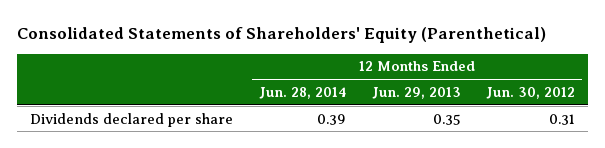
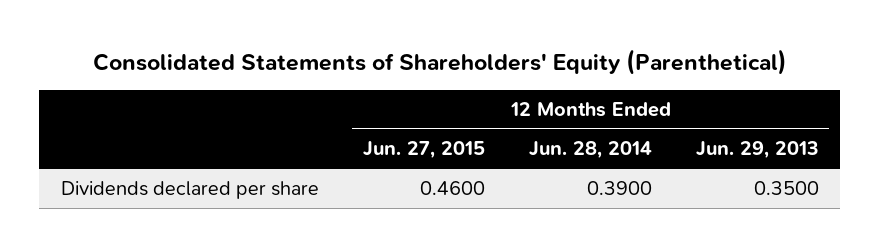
[486,86,576,99] Jun. 30, 2012 -> none
none -> [362,141,485,160] Jun. 27, 2015
[316,113,346,125] 0.39 -> [586,181,652,196] 0.3900
[432,113,461,125] 0.35 -> [753,181,819,196] 0.3500

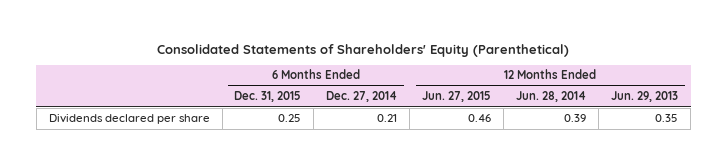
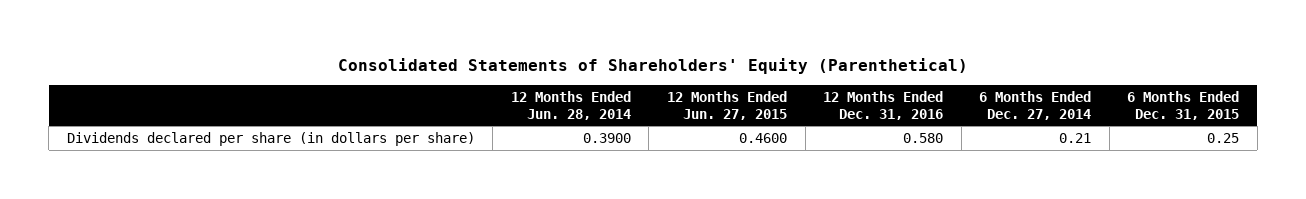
[611,91,679,103] Jun. 29, 2013 -> none
none -> [823,90,944,120] 12 Months Ended Dec. 31, 2016
[48,114,210,125] Dividends declared per share -> [66,132,475,147] Dividends declared per share (in dollars per share)
[468,114,492,123] 0.46 -> [739,133,788,144] 0.4600
[564,114,587,123] 0.39 -> [582,133,631,144] 0.3900

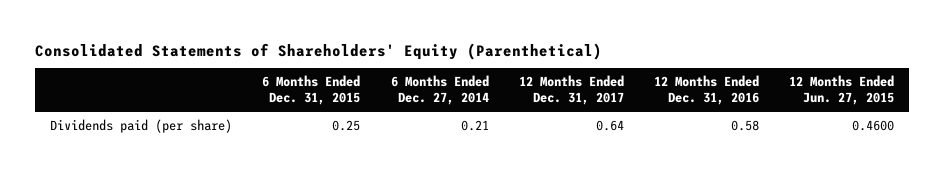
[510,90,631,120] 12 Months Ended Jun. 28, 2014 -> none
none -> [518,75,624,106] 12 Months Ended Dec. 31, 2017
[66,132,475,147] Dividends declared per share (in dollars per share) -> [50,118,233,133] Dividends paid (per share)
[903,133,944,144] 0.580 -> [730,119,759,131] 0.58

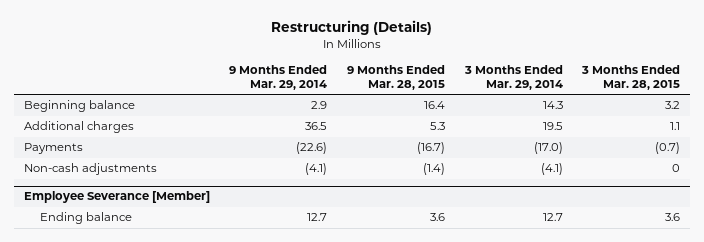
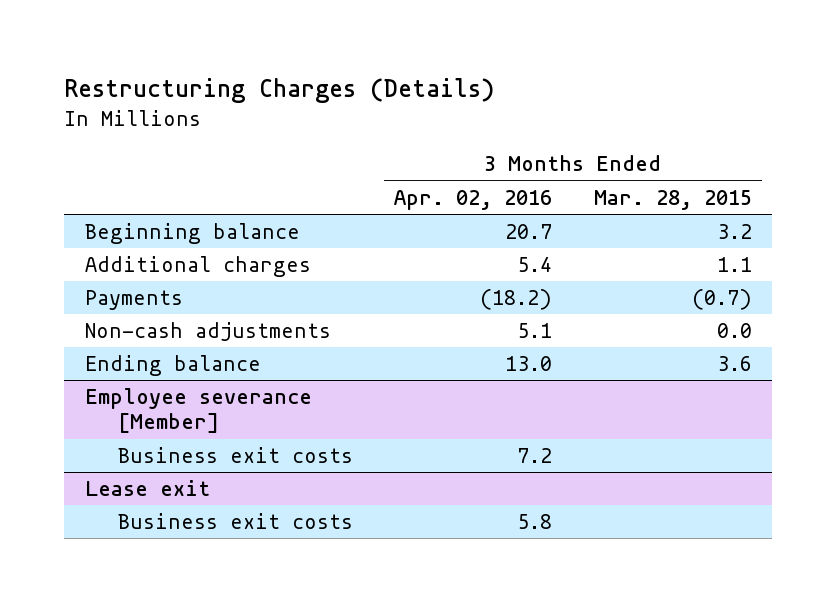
[270,20,432,36] Restructuring (Details) -> [64,78,495,104] Restructuring Charges (Details)
[229,65,328,91] 9 Months Ended Mar. 29, 2014 -> none
[346,65,445,91] 9 Months Ended Mar. 28, 2015 -> none
[463,65,563,91] 3 Months Ended Mar. 29, 2014 -> none
none -> [394,189,553,210] Apr. 02, 2016
[23,191,210,204] Employee Severance [Member] -> none
[672,164,681,173] 0 -> [716,323,752,339] 0.0
none -> [84,388,312,434] Employee severance [Member]
none -> [118,447,354,464] Business exit costs
none -> [84,480,210,497] Lease exit
none -> [118,513,354,530] Business exit costs

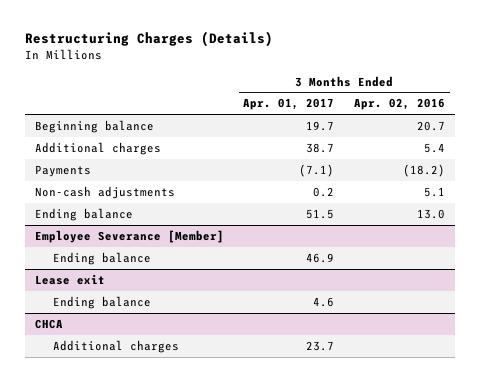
[593,189,752,210] Mar. 28, 2015 -> none
none -> [243,98,335,111] Apr. 01, 2017
[118,447,354,464] Business exit costs -> none
[84,388,312,434] Employee severance [Member] -> [35,229,225,243] Employee Severance [Member]
none -> [53,251,152,265] Ending balance
[118,513,354,530] Business exit costs -> none
none -> [53,295,152,309] Ending balance
none -> [35,318,64,329] CHCA
none -> [53,339,180,353] Additional charges

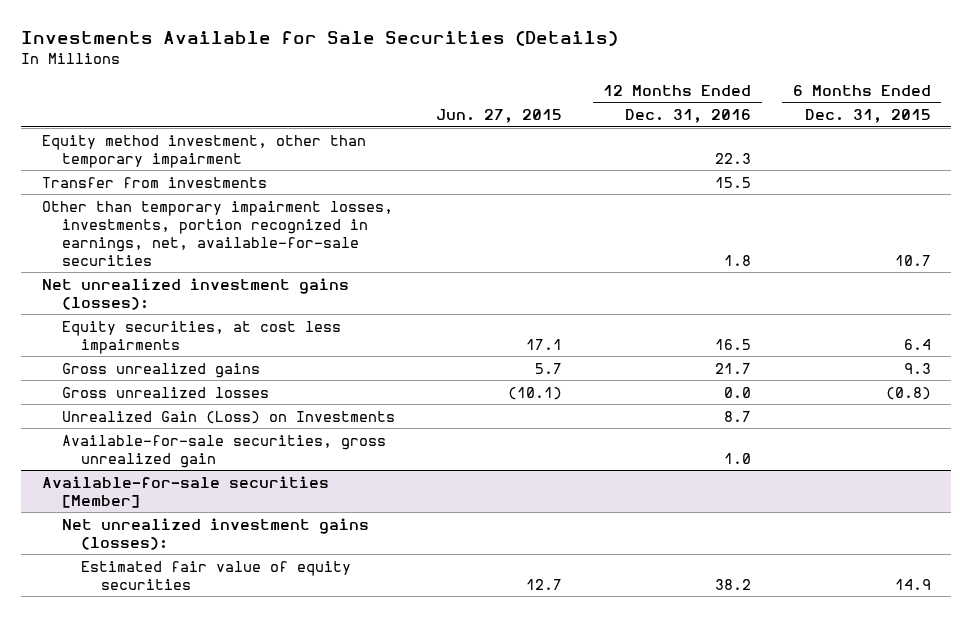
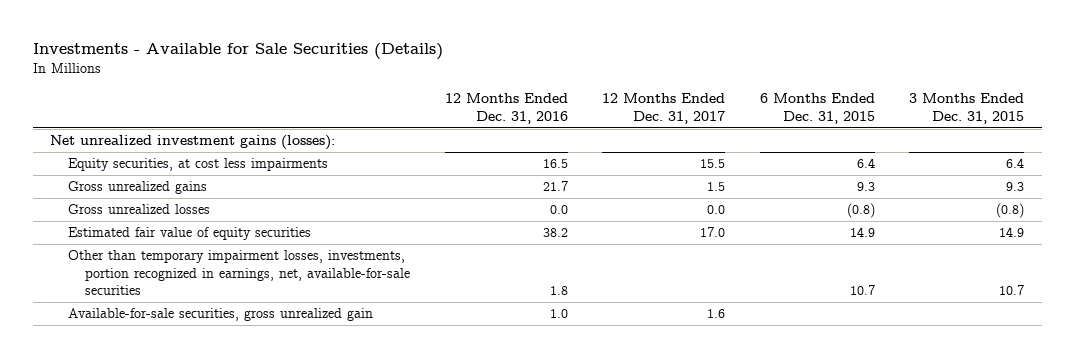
[21,31,619,47] Investments Available for Sale Securities (Details) -> [32,43,443,61] Investments - Available for Sale Securities (Details)
[435,109,562,124] Jun. 27, 2015 -> none
none -> [602,93,726,124] 12 Months Ended Dec. 31, 2017
none -> [909,93,1025,124] 3 Months Ended Dec. 31, 2015
[41,134,366,168] Equity method investment, other than temporary impairment -> none
[41,176,267,188] Transfer from investments -> none
[61,410,395,424] Unrealized Gain (Loss) on Investments -> none
[41,475,329,508] Available-for-sale securities [Member] -> none
[61,517,369,550] Net unrealized investment gains (losses): -> none
[41,200,393,266] Other than temporary impairment losses, investments, portion recognized in earnings, net, available-for-sale securities -> [67,250,411,296] Other than temporary impairment losses, investments, portion recognized in earnings, net, available-for-sale securities
[61,434,386,468] Available-for-sale securities, gross unrealized gain -> [67,308,373,322] Available-for-sale securities, gross unrealized gain

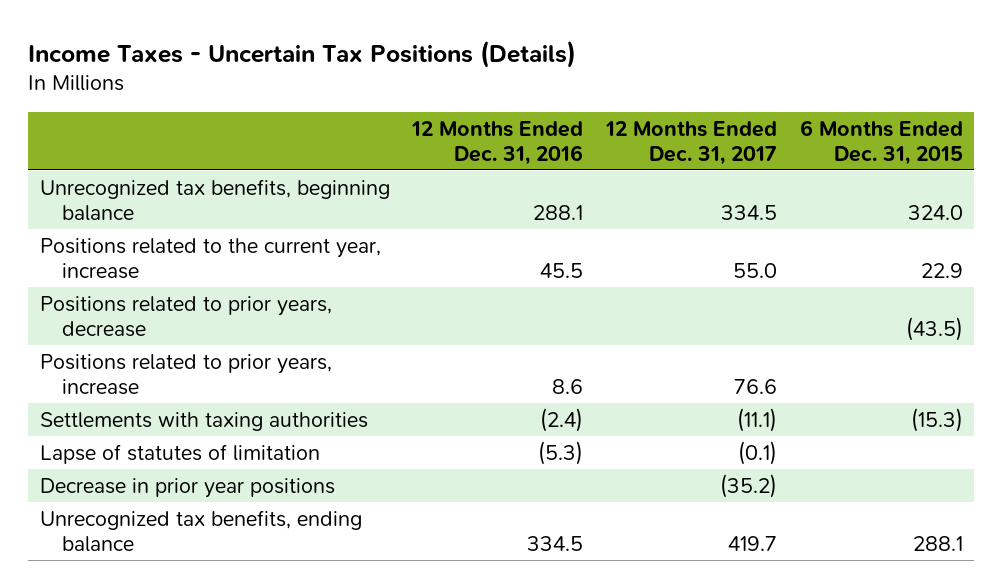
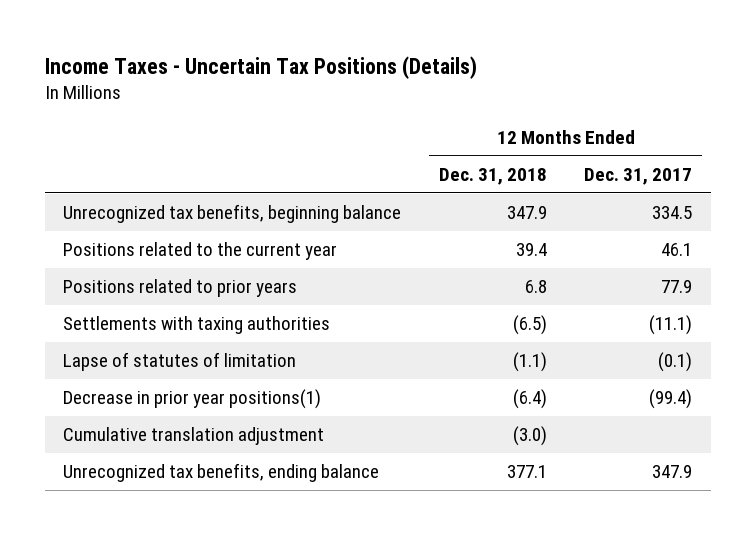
[411,120,584,165] 12 Months Ended Dec. 31, 2016 -> none
[799,119,963,165] 6 Months Ended Dec. 31, 2015 -> none
none -> [438,167,547,185] Dec. 31, 2018
[39,295,332,337] Positions related to prior years, decrease -> none
[39,237,381,279] Positions related to the current year, increase -> [63,242,338,261] Positions related to the current year
[733,262,778,278] 55.0 -> [661,243,693,257] 46.1
[39,353,332,395] Positions related to prior years, increase -> [63,279,298,298] Positions related to prior years
[734,378,778,394] 76.6 -> [661,280,693,294] 77.9
[39,477,335,498] Decrease in prior year positions -> [63,389,322,410] Decrease in prior year positions(1)
[720,473,778,498] (35.2) -> [649,389,693,410] (99.4)
none -> [63,427,325,446] Cumulative translation adjustment
[728,535,778,551] 419.7 -> [652,465,693,479] 347.9

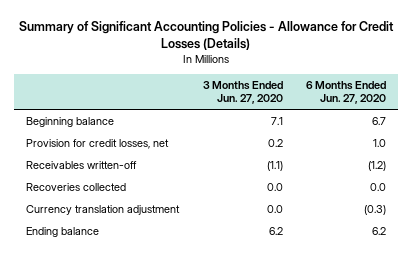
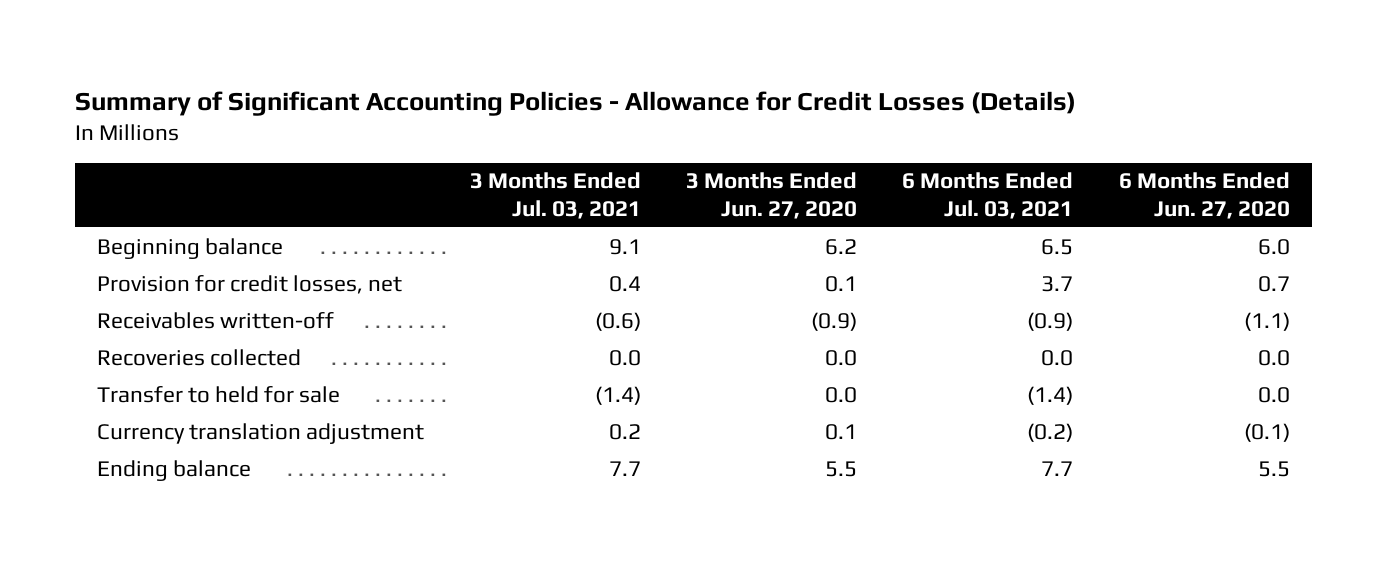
none -> [469,172,641,219] 3 Months Ended Jul. 03, 2021
none -> [902,172,1074,219] 6 Months Ended Jul. 03, 2021
[270,116,283,125] 7.1 -> [824,238,857,255] 6.2
[372,116,387,125] 6.7 -> [1257,238,1290,255] 6.0
[267,138,283,147] 0.2 -> [824,275,857,292] 0.1
[373,138,387,147] 1.0 -> [1257,275,1290,292] 0.7
[266,160,283,171] (1.1) -> [810,311,857,331] (0.9)
[368,160,387,171] (1.2) -> [1243,311,1290,331] (1.1)
none -> [97,385,341,403] Transfer to held for sale
[266,204,283,213] 0.0 -> [824,423,857,440] 0.1
[364,204,387,215] (0.3) -> [1243,422,1290,442] (0.1)
[268,226,283,235] 6.2 -> [824,460,857,477] 5.5
[372,226,387,235] 6.2 -> [1257,460,1290,477] 5.5

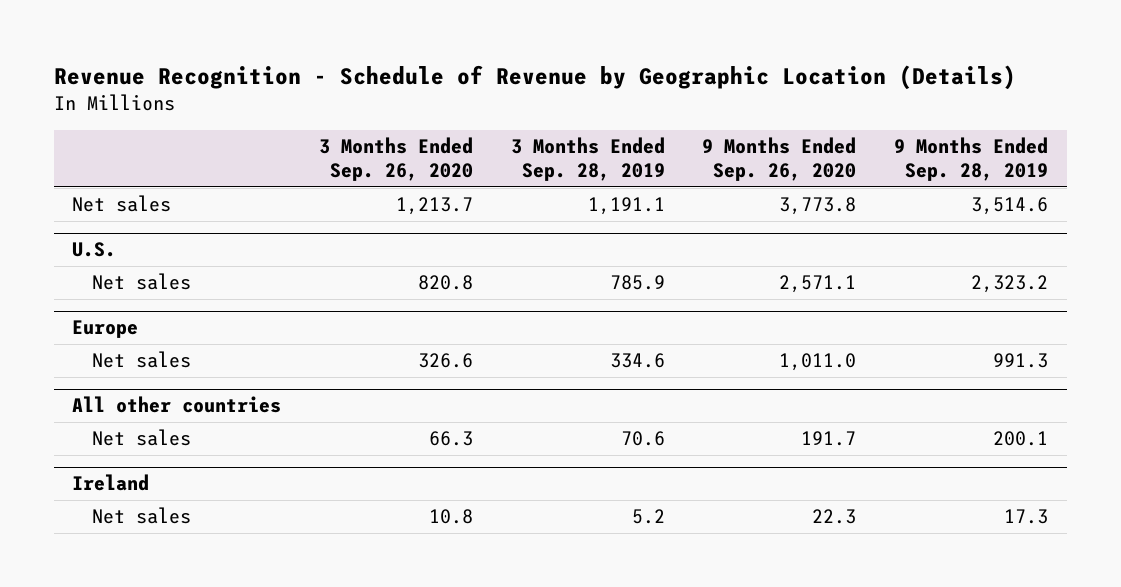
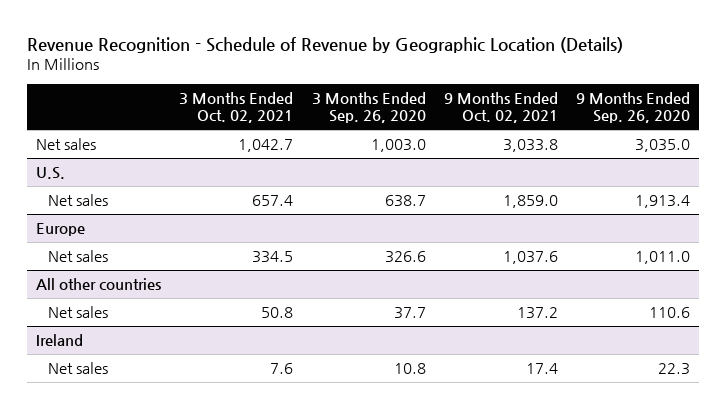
[510,136,665,182] 3 Months Ended Sep. 28, 2019 -> none
[894,136,1049,182] 9 Months Ended Sep. 28, 2019 -> none
none -> [179,92,294,124] 3 Months Ended Oct. 02, 2021
none -> [443,92,558,124] 9 Months Ended Oct. 02, 2021
[396,197,474,216] 1,213.7 -> [370,139,426,153] 1,003.0
[779,197,857,216] 3,773.8 -> [635,139,691,153] 3,035.0
[418,275,474,291] 820.8 -> [384,195,426,208] 638.7
[779,275,857,294] 2,571.1 -> [635,195,691,209] 1,913.4
[429,431,474,447] 66.3 -> [393,307,426,320] 37.7
[801,431,857,447] 191.7 -> [649,307,691,319] 110.6

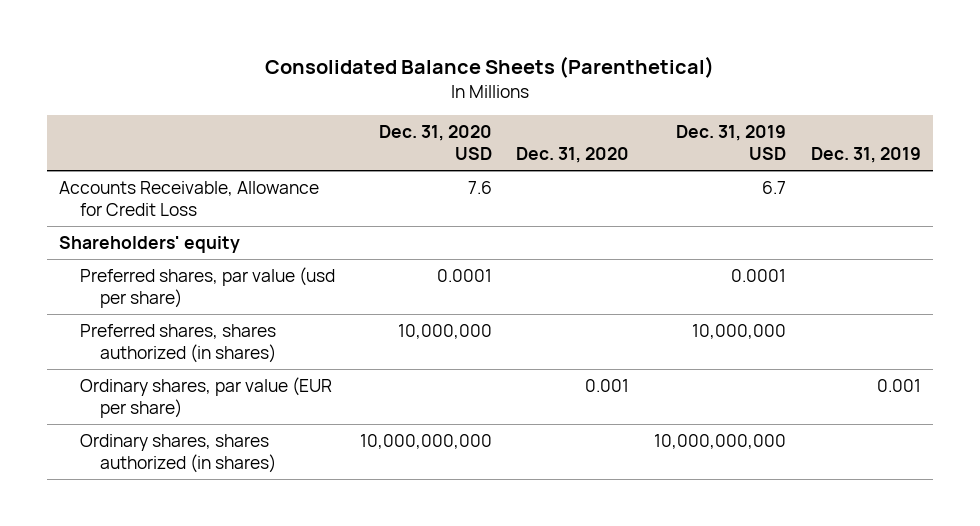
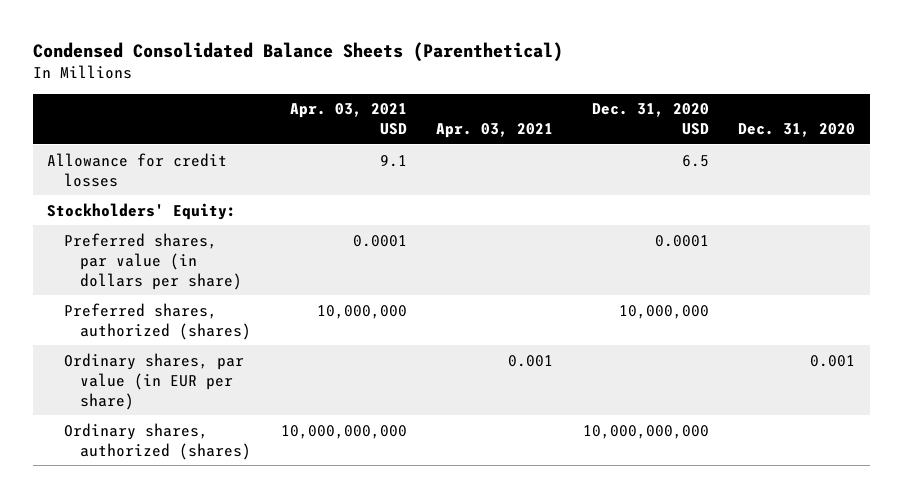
[265,56,715,79] Consolidated Balance Sheets (Parenthetical) -> [32,41,563,62] Condensed Consolidated Balance Sheets (Parenthetical)
[676,125,787,161] Dec. 31, 2019 USD -> none
[810,147,921,164] Dec. 31, 2019 -> none
none -> [289,103,407,136] Apr. 03, 2021 USD
none -> [436,123,554,139] Apr. 03, 2021
[59,180,320,216] Accounts Receivable, Allowance for Credit Loss -> [47,152,228,187] Allowance for credit losses
[467,180,492,194] 7.6 -> [681,154,709,167] 6.5
[59,235,241,253] Shareholders' equity -> [47,202,237,220] Stockholders' Equity:
[79,266,335,308] Preferred shares, par value (usd per share) -> [63,232,243,290] Preferred shares, par value (in dollars per share)
[79,323,277,363] Preferred shares, shares authorized (in shares) -> [63,302,252,340] Preferred shares, authorized (shares)
[79,376,332,418] Ordinary shares, par value (EUR per share) -> [63,352,244,410] Ordinary shares, par value (in EUR per share)
[79,433,277,473] Ordinary shares, shares authorized (in shares) -> [63,422,252,460] Ordinary shares, authorized (shares)

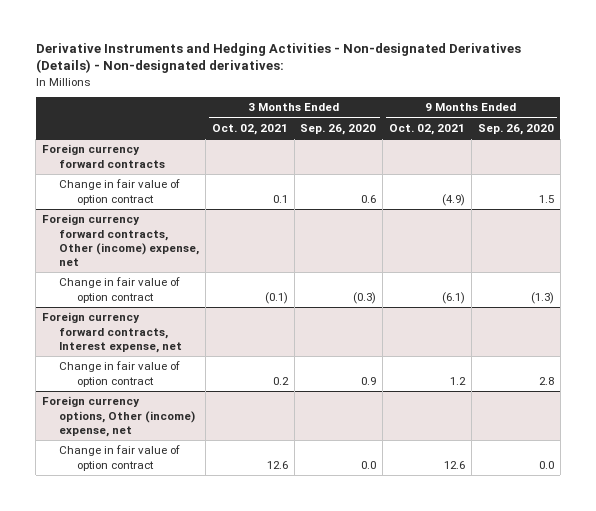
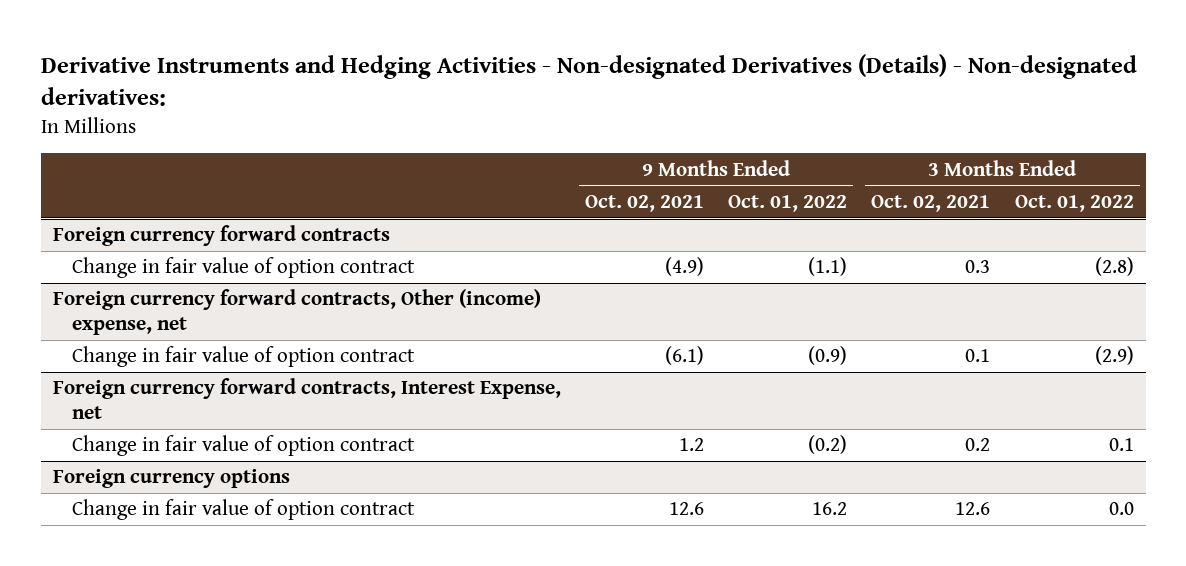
[300,124,377,136] Sep. 26, 2020 -> none
[477,124,554,136] Sep. 26, 2020 -> none
none -> [728,194,848,212] Oct. 01, 2022
none -> [1014,194,1134,212] Oct. 01, 2022
[272,194,288,203] 0.1 -> [965,260,991,274] 0.3
[264,291,288,304] (0.1) -> [965,349,991,363] 0.1
[41,312,183,353] Foreign currency forward contracts, Interest expense, net -> [52,378,561,420] Foreign currency forward contracts, Interest Expense, net
[41,396,196,437] Foreign currency options, Other (income) expense, net -> none
none -> [52,469,290,489] Foreign currency options

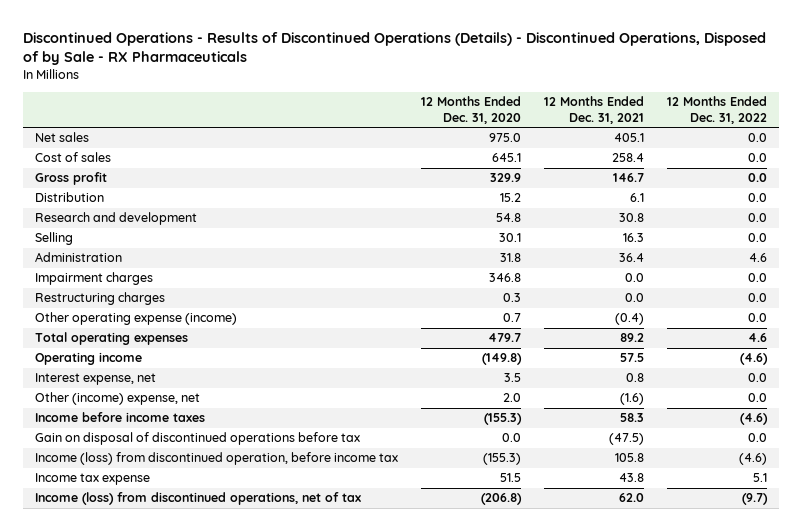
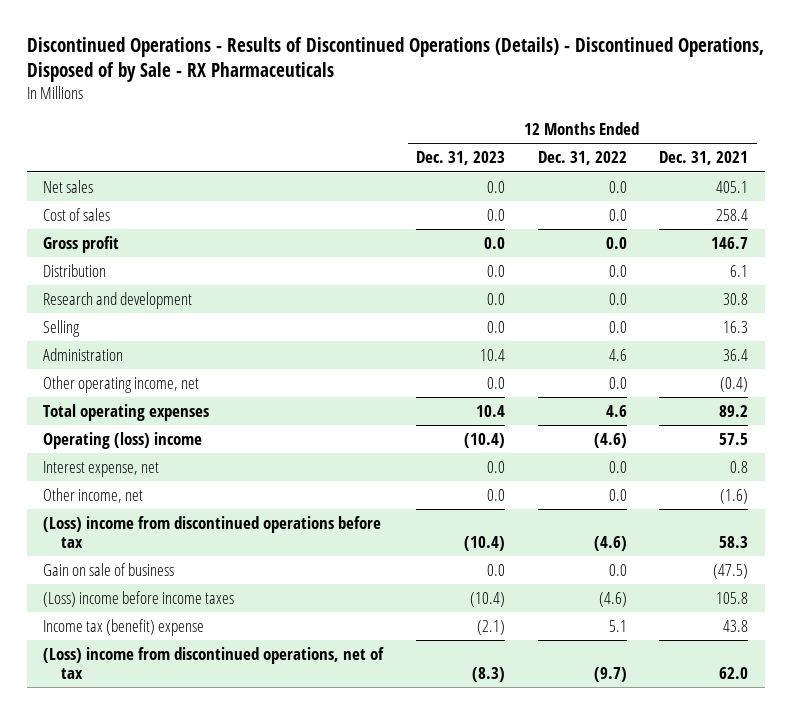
[420,95,521,124] 12 Months Ended Dec. 31, 2020 -> none
none -> [415,151,505,166] Dec. 31, 2023
[34,272,153,286] Impairment charges -> none
[34,292,165,306] Restructuring charges -> none
[34,312,237,326] Other operating expense (income) -> [42,375,199,393] Other operating income, net
[34,352,142,366] Operating income -> [42,431,202,449] Operating (loss) income
[34,392,200,406] Other (income) expense, net -> [42,487,143,503] Other income, net
[34,412,205,423] Income before income taxes -> [42,515,381,549] (Loss) income from discontinued operations before tax
[34,432,360,446] Gain on disposal of discontinued operations before tax -> [42,562,174,576] Gain on sale of business
[34,452,398,466] Income (loss) from discontinued operation, before income tax -> [42,590,234,607] (Loss) income before income taxes
[34,473,150,486] Income tax expense -> [42,618,204,636] Income tax (benefit) expense
[34,492,361,506] Income (loss) from discontinued operations, net of tax -> [42,646,384,680] (Loss) income from discontinued operations, net of tax

